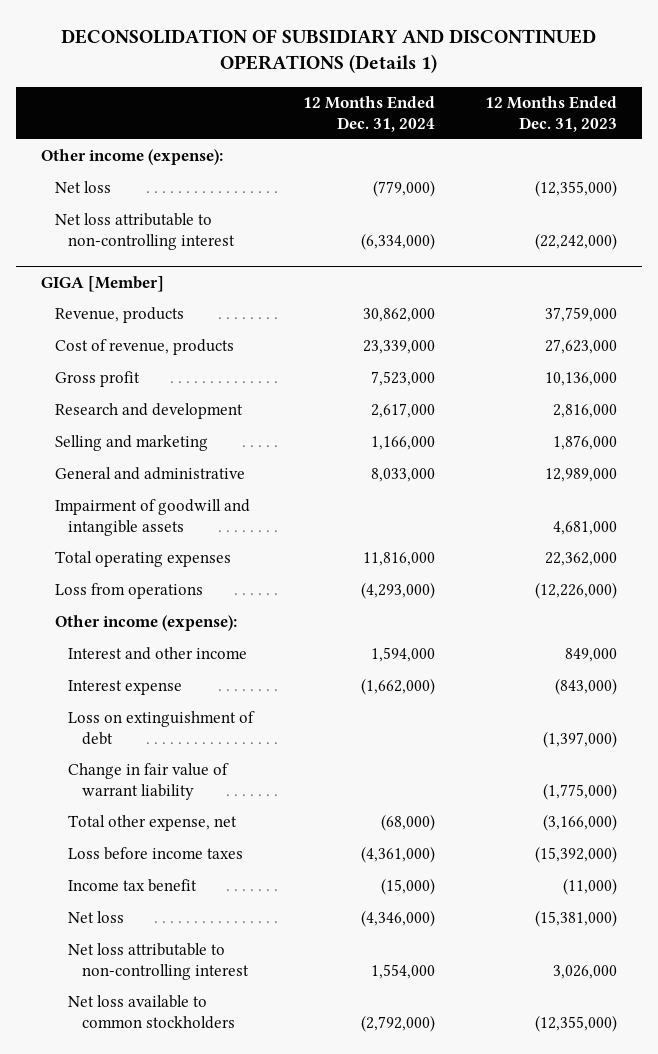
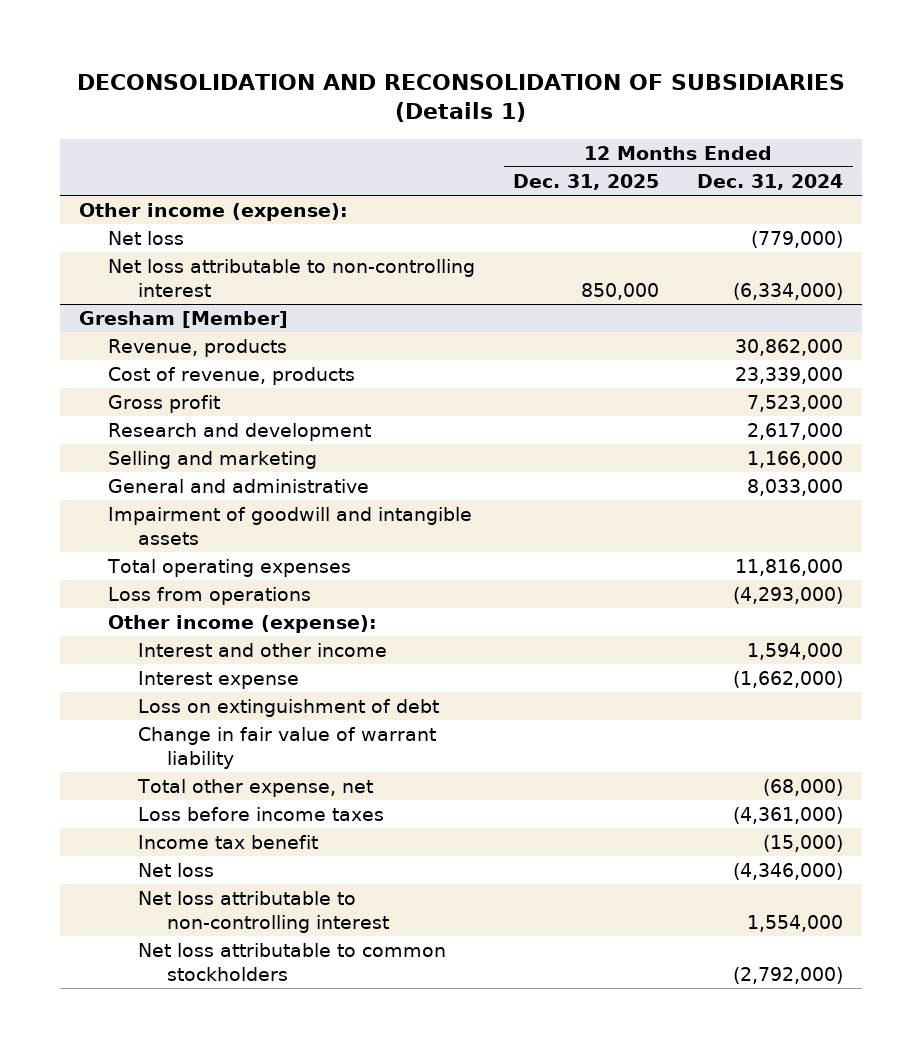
[60,28,596,74] DECONSOLIDATION OF SUBSIDIARY AND DISCONTINUED OPERATIONS (Details 1) -> [77,73,846,123] DECONSOLIDATION AND RECONSOLIDATION OF SUBSIDIARIES (Details 1)
[484,95,617,132] 12 Months Ended Dec. 31, 2023 -> none
none -> [513,174,660,191] Dec. 31, 2025
[41,275,165,292] GIGA [Member] -> none
none -> [78,311,288,329] Gresham [Member]
[68,995,235,1030] Net loss available to common stockholders -> [137,943,446,981] Net loss attributable to common stockholders

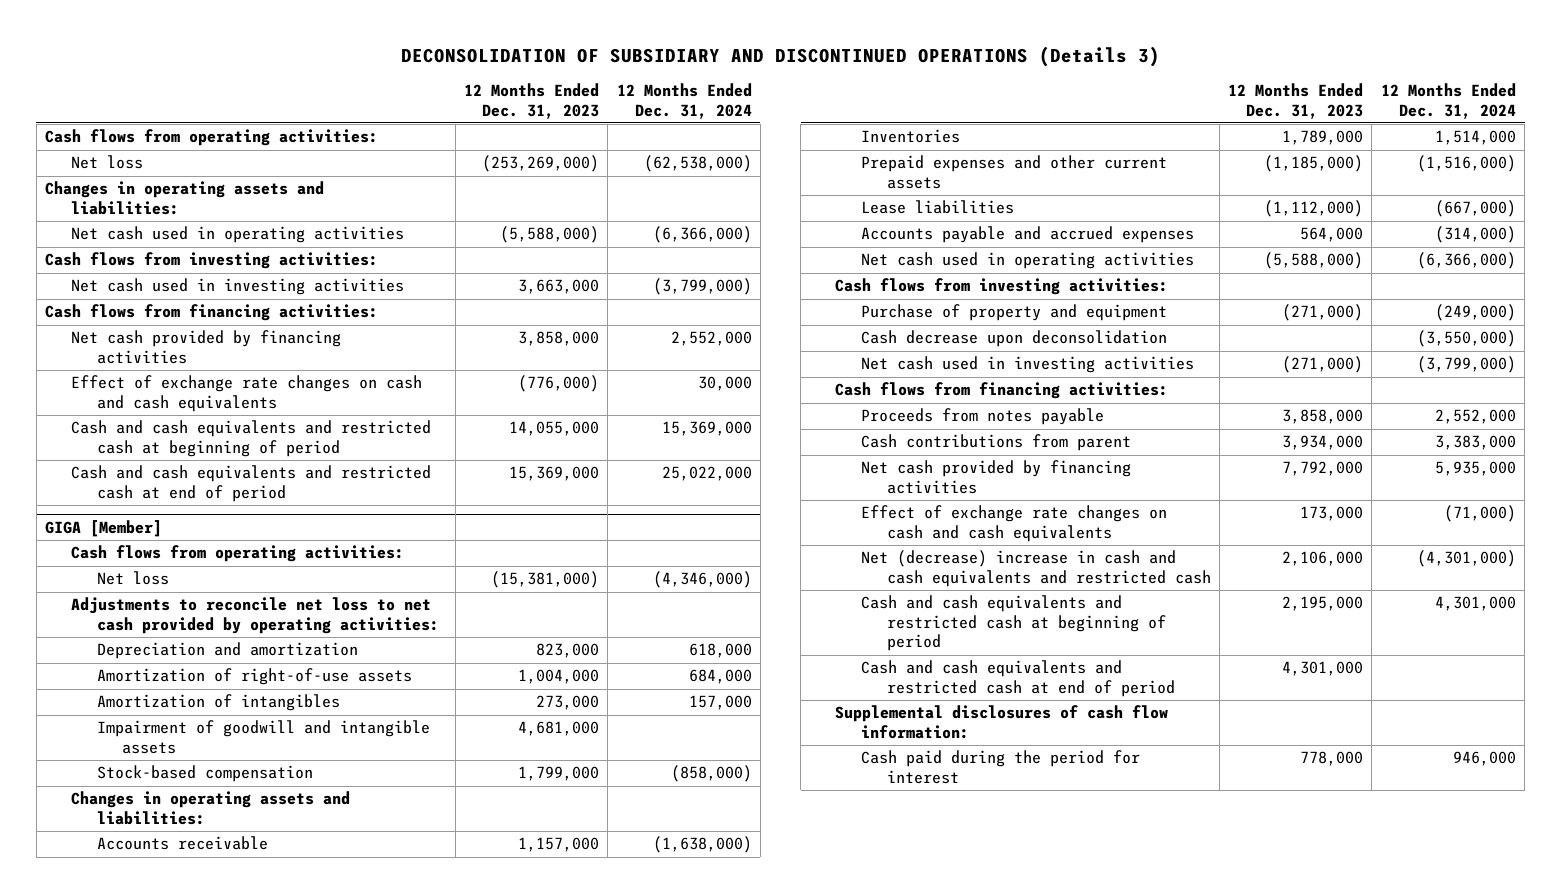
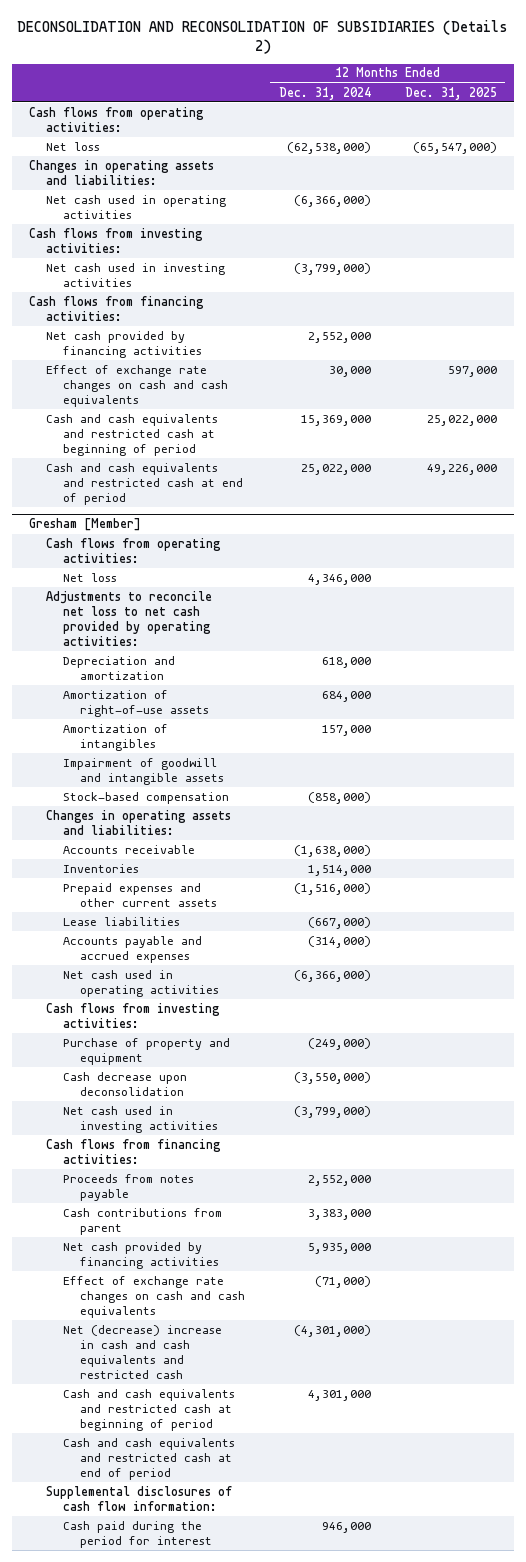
[400,45,1160,67] DECONSOLIDATION OF SUBSIDIARY AND DISCONTINUED OPERATIONS (Details 3) -> [17,19,509,55] DECONSOLIDATION AND RECONSOLIDATION OF SUBSIDIARIES (Details 2)
[463,83,599,119] 12 Months Ended Dec. 31, 2023 -> none
none -> [404,86,497,100] Dec. 31, 2025
[45,520,163,538] GIGA [Member] -> none
none -> [29,518,142,532] Gresham [Member]
[652,571,752,589] (4,346,000) -> [307,573,371,585] 4,346,000

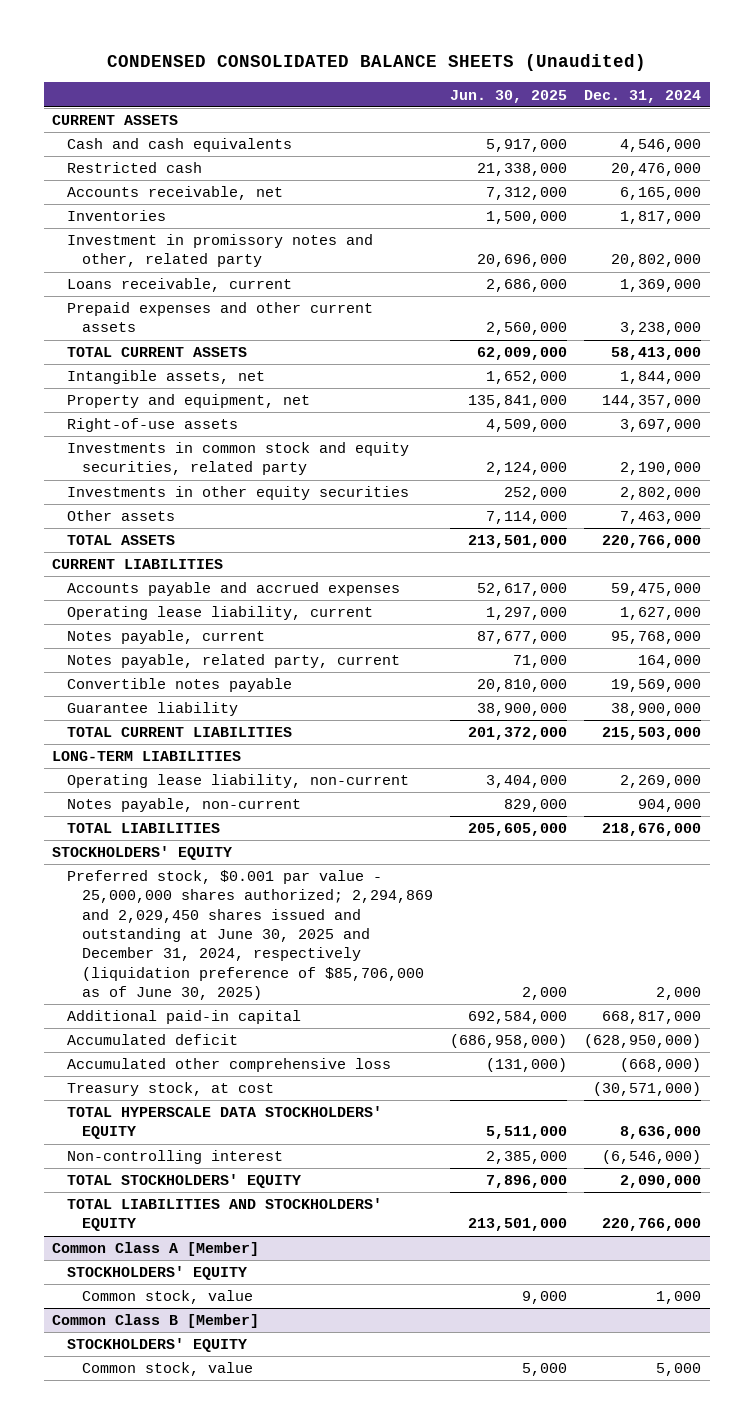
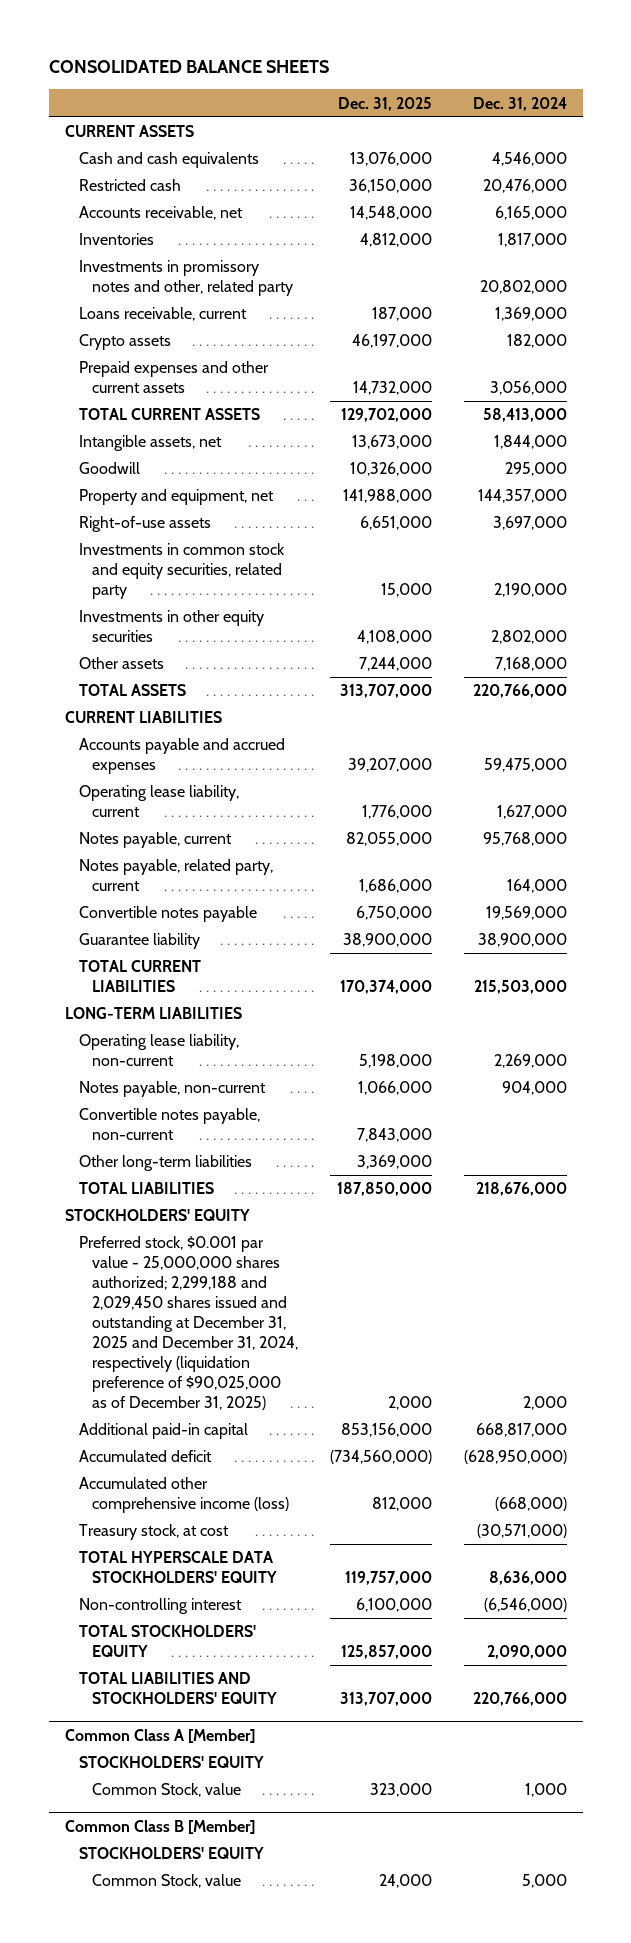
[106,54,646,72] CONDENSED CONSOLIDATED BALANCE SHEETS (Unaudited) -> [48,60,329,74] CONSOLIDATED BALANCE SHEETS
[449,89,567,103] Jun. 30, 2025 -> none
none -> [338,96,433,111] Dec. 31, 2025
[67,234,374,268] Investment in promissory notes and other, related party -> [78,260,294,297] Investments in promissory notes and other, related party
none -> [78,334,171,351] Crypto assets
[620,322,702,336] 3,238,000 -> [489,381,567,396] 3,056,000
none -> [78,462,140,475] Goodwill
[620,511,702,525] 7,463,000 -> [494,657,567,672] 7,168,000
none -> [78,1108,260,1141] Convertible notes payable, non-current
none -> [78,1155,252,1172] Other long-term liabilities
[67,870,433,1000] Preferred stock, $0.001 par value - 25,000,000 shares authorized; 2,294,869 and 2,029,450 shares issued and outstanding at June 30, 2025 and December 31, 2024, respectively (liquidation preference of $85,706,000 as of June 30, 2025) -> [78,1236,299,1411] Preferred stock, $0.001 par value - 25,000,000 shares authorized; 2,299,188 and 2,029,450 shares issued and outstanding at December 31, 2025 and December 31, 2024, respectively (liquidation preference of $90,025,000 as of December 31, 2025)
[67,1058,392,1073] Accumulated other comprehensive loss -> [78,1477,290,1514] Accumulated other comprehensive income (loss)
[81,1290,253,1305] Common stock, value -> [92,1783,242,1798] Common Stock, value
[81,1362,253,1377] Common stock, value -> [92,1874,242,1889] Common Stock, value

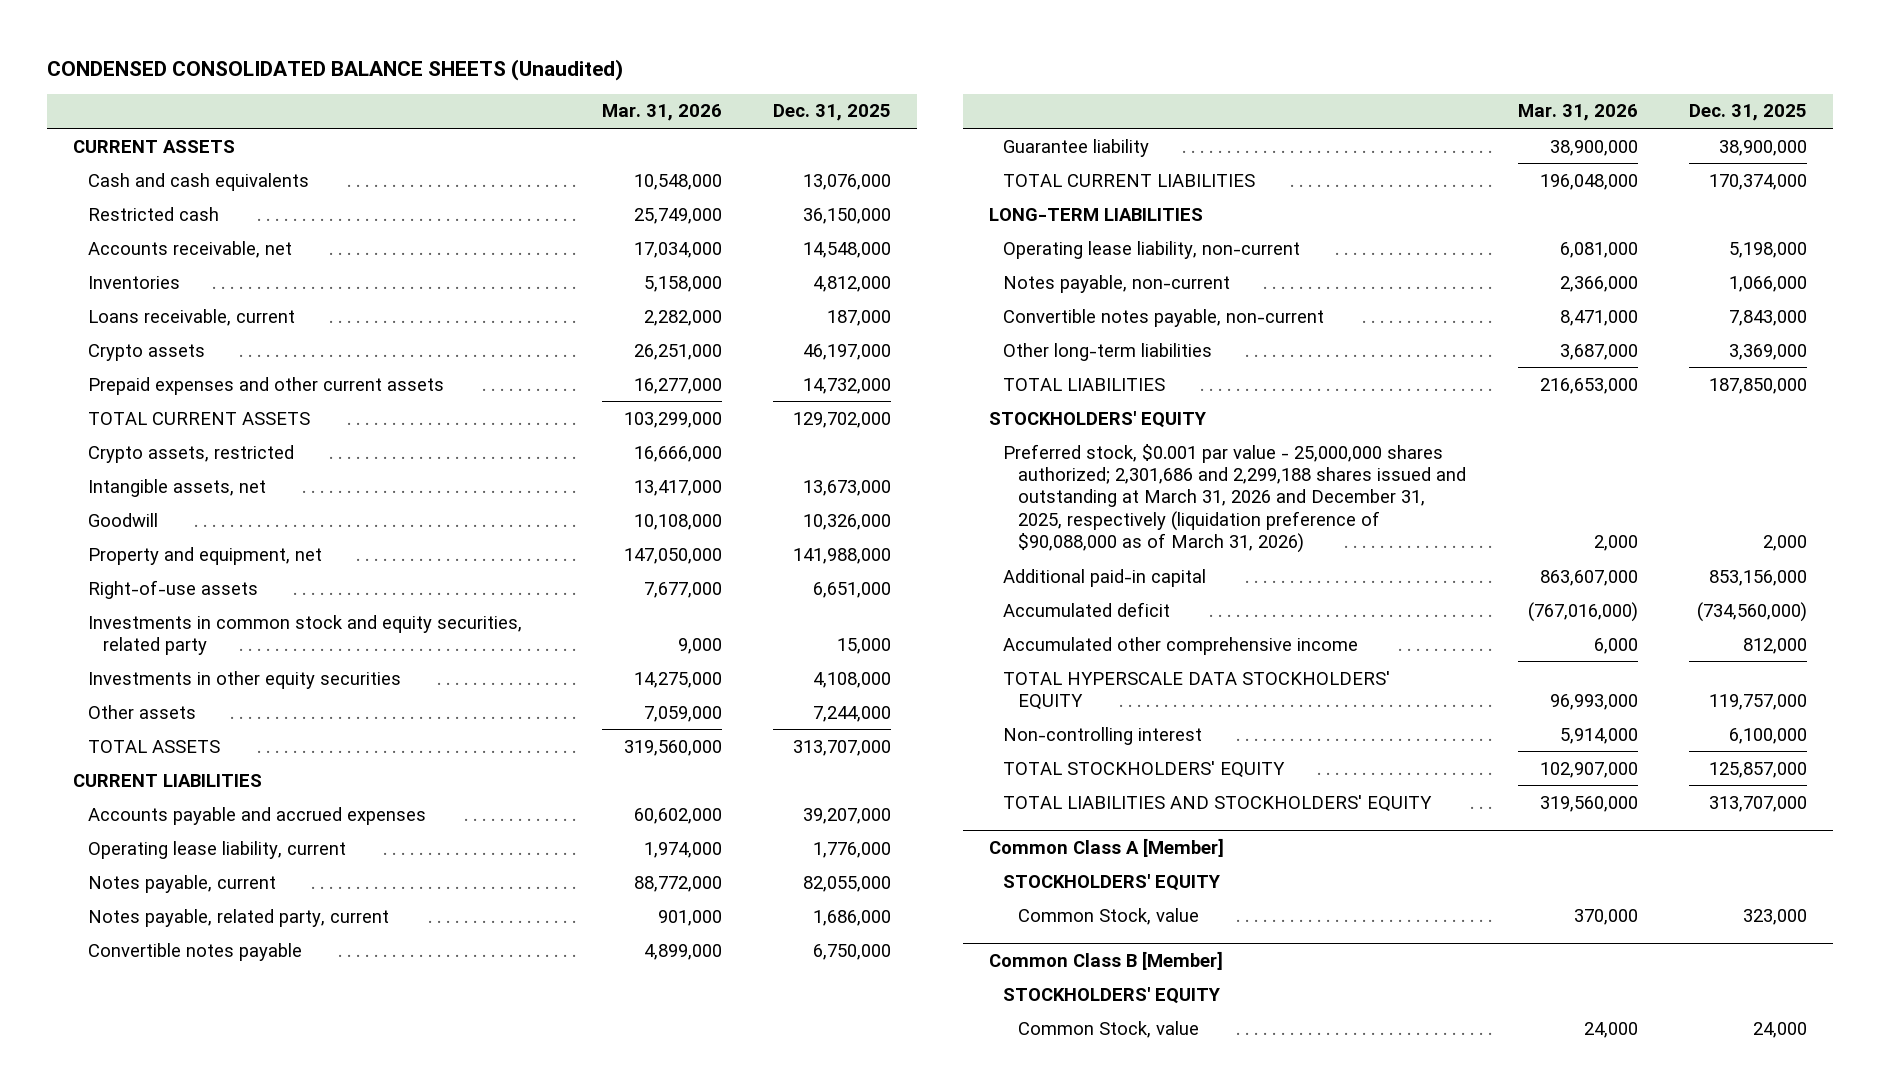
[48,60,329,74] CONSOLIDATED BALANCE SHEETS -> [47,58,624,81] CONDENSED CONSOLIDATED BALANCE SHEETS (Unaudited)
[472,96,567,111] Dec. 31, 2024 -> none
none -> [602,104,723,122] Mar. 31, 2026
[78,260,294,297] Investments in promissory notes and other, related party -> none
none -> [87,444,294,463] Crypto assets, restricted
[78,1236,299,1411] Preferred stock, $0.001 par value - 25,000,000 shares authorized; 2,299,188 and 2,029,450 shares issued and outstanding at December 31, 2025 and December 31, 2024, respectively (liquidation preference of $90,025,000 as of December 31, 2025) -> [1003,443,1467,553] Preferred stock, $0.001 par value - 25,000,000 shares authorized; 2,301,686 and 2,299,188 shares issued and outstanding at March 31, 2026 and December 31, 2025, respectively (liquidation preference of $90,088,000 as of March 31, 2026)
[78,1524,229,1541] Treasury stock, at cost -> none
[78,1477,290,1514] Accumulated other comprehensive income (loss) -> [1003,636,1359,655] Accumulated other comprehensive income

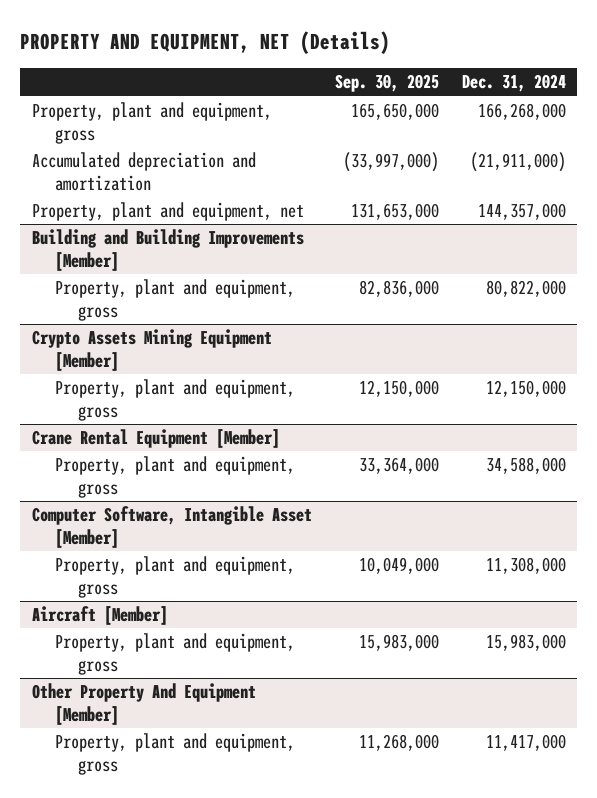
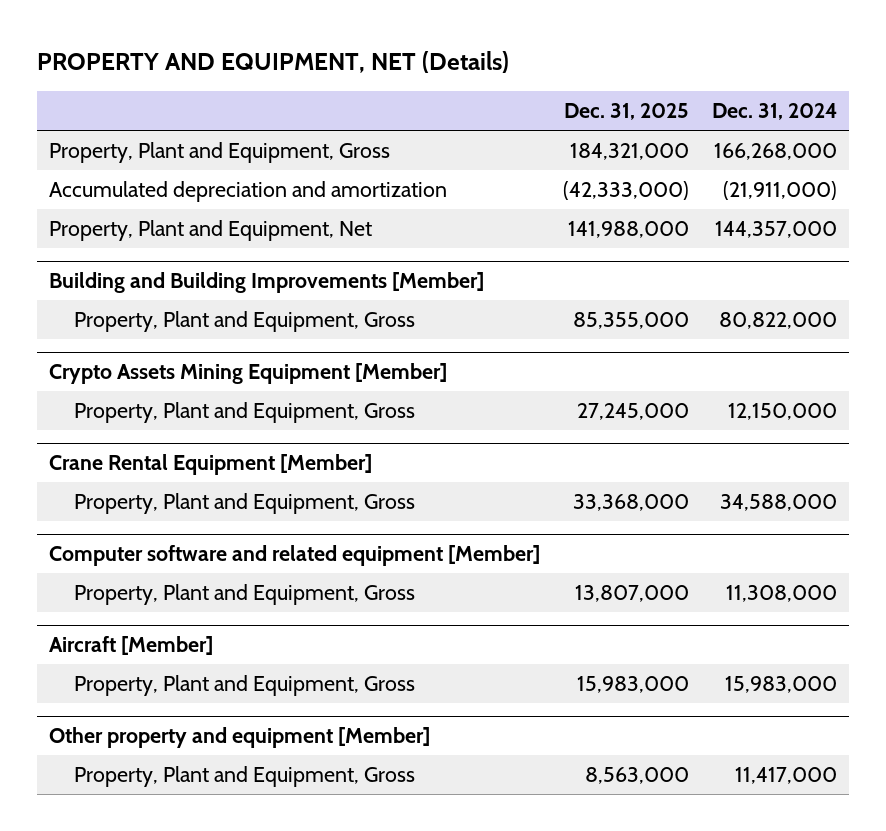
[334,74,439,93] Sep. 30, 2025 -> none
none -> [563,103,689,121] Dec. 31, 2025
[31,102,272,145] Property, plant and equipment, gross -> [48,141,390,163] Property, Plant and Equipment, Gross
[31,202,304,222] Property, plant and equipment, net -> [48,219,372,241] Property, Plant and Equipment, Net
[54,279,295,322] Property, plant and equipment, gross -> [73,310,415,332] Property, Plant and Equipment, Gross
[54,379,295,422] Property, plant and equipment, gross -> [73,401,415,423] Property, Plant and Equipment, Gross
[31,506,312,549] Computer Software, Intangible Asset [Member] -> none
[54,456,295,499] Property, plant and equipment, gross -> [73,492,415,514] Property, Plant and Equipment, Gross
none -> [48,545,540,567] Computer software and related equipment [Member]
[54,556,295,599] Property, plant and equipment, gross -> [73,583,415,605] Property, Plant and Equipment, Gross
[54,633,295,676] Property, plant and equipment, gross -> [73,674,415,696] Property, Plant and Equipment, Gross
[31,683,256,726] Other Property And Equipment [Member] -> [48,727,430,749] Other property and equipment [Member]
[54,733,295,776] Property, plant and equipment, gross -> [73,765,415,787] Property, Plant and Equipment, Gross

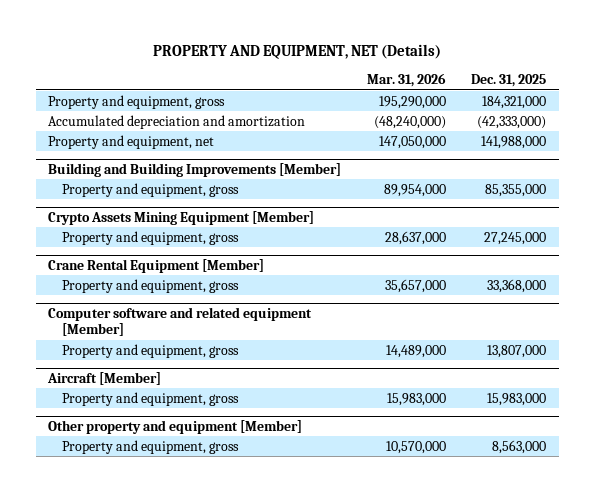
[712,103,838,121] Dec. 31, 2024 -> none
none -> [366,73,446,88] Mar. 31, 2026
[48,141,390,163] Property, Plant and Equipment, Gross -> [48,94,226,109] Property and equipment, gross
[48,219,372,241] Property, Plant and Equipment, Net -> [48,134,215,149] Property and equipment, net
[73,310,415,332] Property, Plant and Equipment, Gross -> [61,182,239,197] Property and equipment, gross
[73,401,415,423] Property, Plant and Equipment, Gross -> [61,230,239,245] Property and equipment, gross
[73,492,415,514] Property, Plant and Equipment, Gross -> [61,278,239,293] Property and equipment, gross
[73,583,415,605] Property, Plant and Equipment, Gross -> [61,343,239,358] Property and equipment, gross
[73,674,415,696] Property, Plant and Equipment, Gross -> [61,391,239,406] Property and equipment, gross
[73,765,415,787] Property, Plant and Equipment, Gross -> [61,439,239,454] Property and equipment, gross

